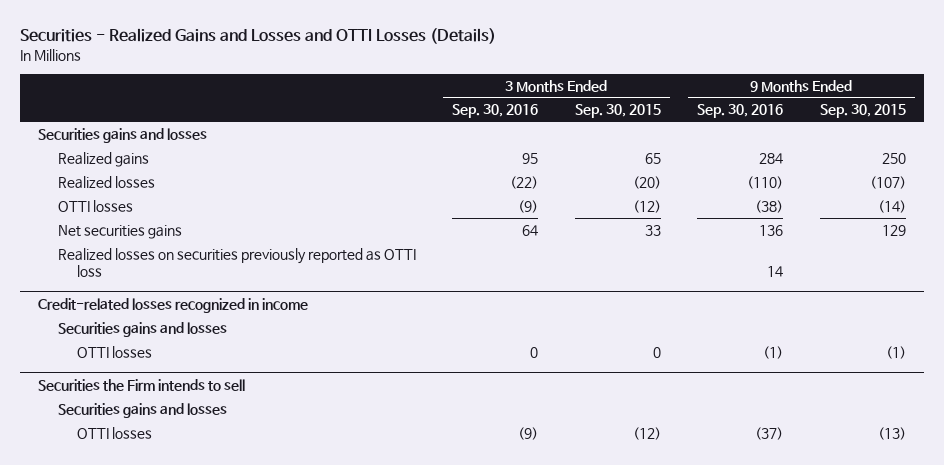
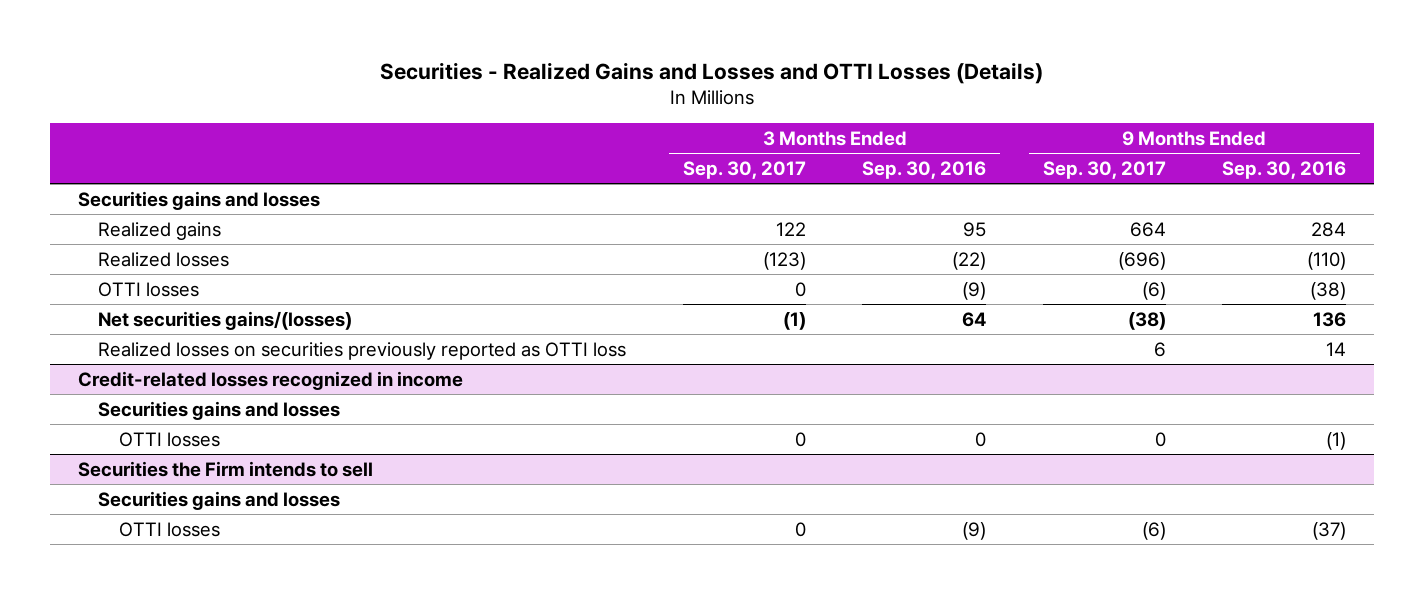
[574,104,661,119] Sep. 30, 2015 -> none
[819,104,906,119] Sep. 30, 2015 -> none
none -> [682,160,806,179] Sep. 30, 2017
none -> [1042,160,1166,179] Sep. 30, 2017
[57,224,182,239] Net securities gains -> [98,310,353,330] Net securities gains/(losses)

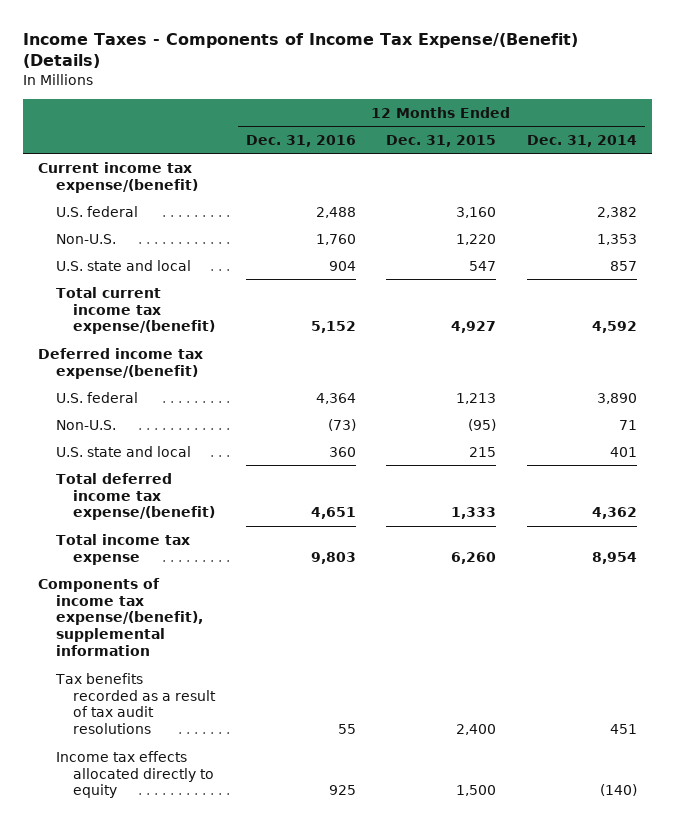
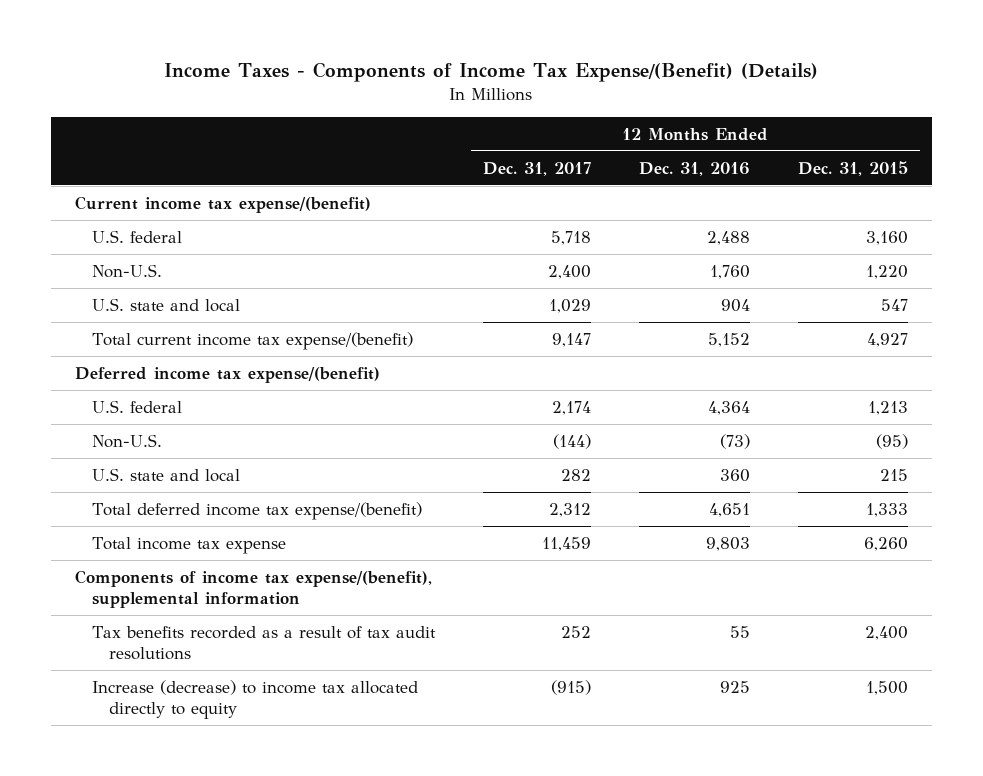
[527,134,638,147] Dec. 31, 2014 -> none
none -> [482,161,591,176] Dec. 31, 2017
[55,750,215,799] Income tax effects allocated directly to equity -> [91,679,418,719] Increase (decrease) to income tax allocated directly to equity

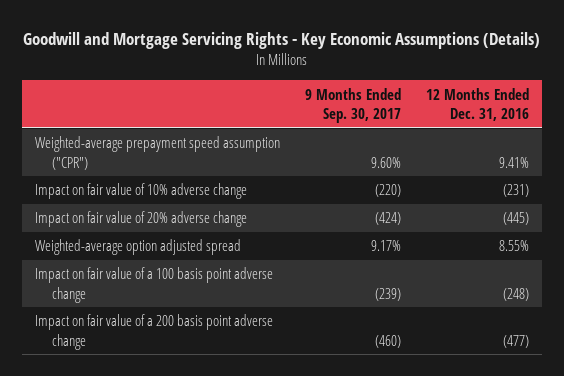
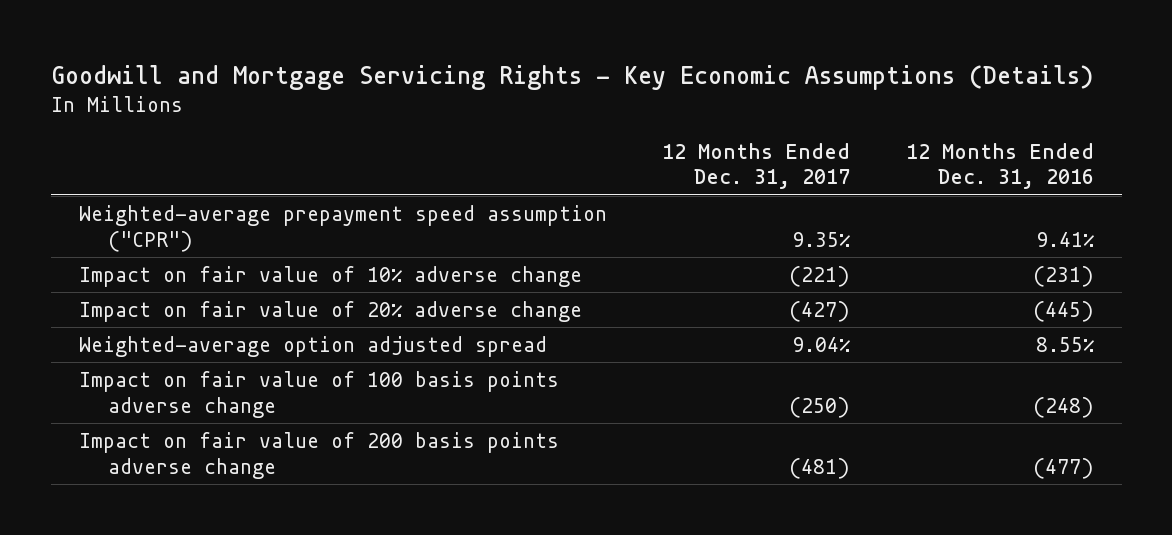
[304,87,401,123] 9 Months Ended Sep. 30, 2017 -> none
none -> [662,142,851,190] 12 Months Ended Dec. 31, 2017
[34,267,273,303] Impact on fair value of a 100 basis point adverse change -> [78,371,559,418] Impact on fair value of 100 basis points adverse change
[34,314,273,350] Impact on fair value of a 200 basis point adverse change -> [78,432,559,479] Impact on fair value of 200 basis points adverse change

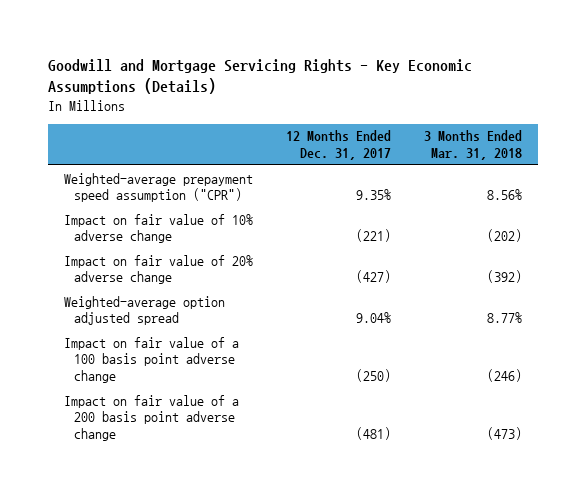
[905,142,1094,190] 12 Months Ended Dec. 31, 2016 -> none
none -> [423,130,522,161] 3 Months Ended Mar. 31, 2018
[78,371,559,418] Impact on fair value of 100 basis points adverse change -> [64,336,240,384] Impact on fair value of a 100 basis point adverse change
[78,432,559,479] Impact on fair value of 200 basis points adverse change -> [64,394,240,442] Impact on fair value of a 200 basis point adverse change

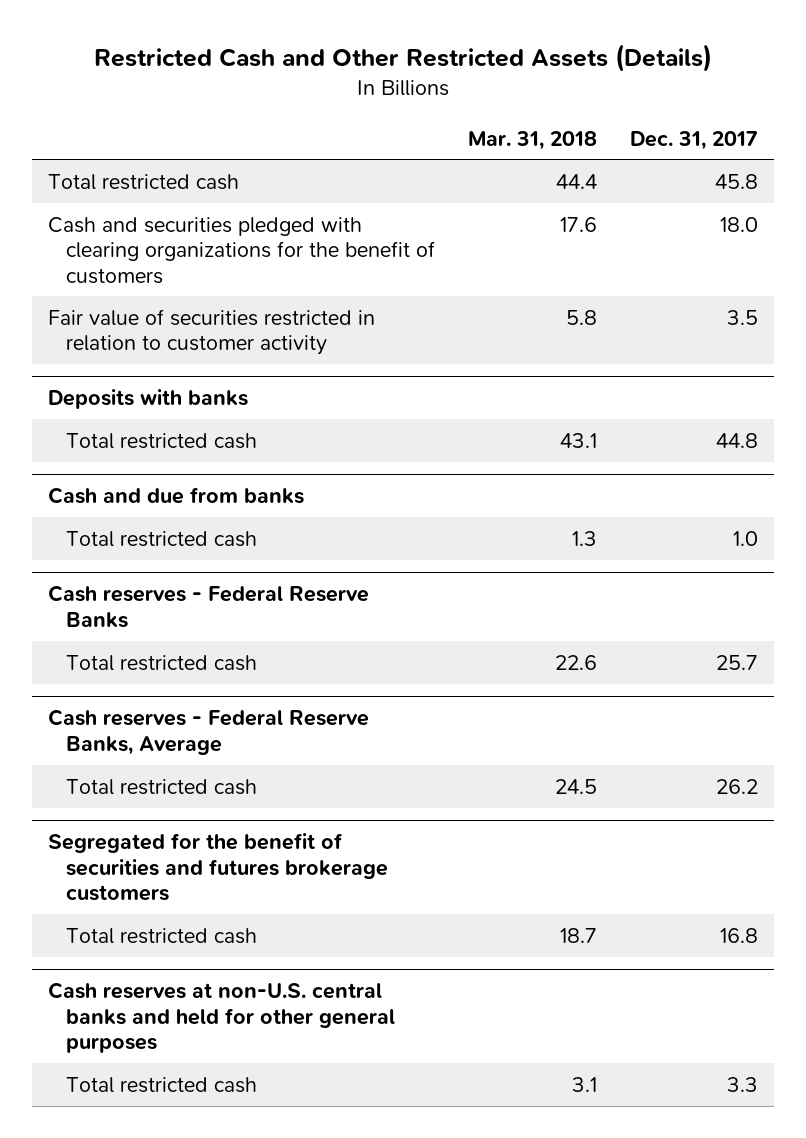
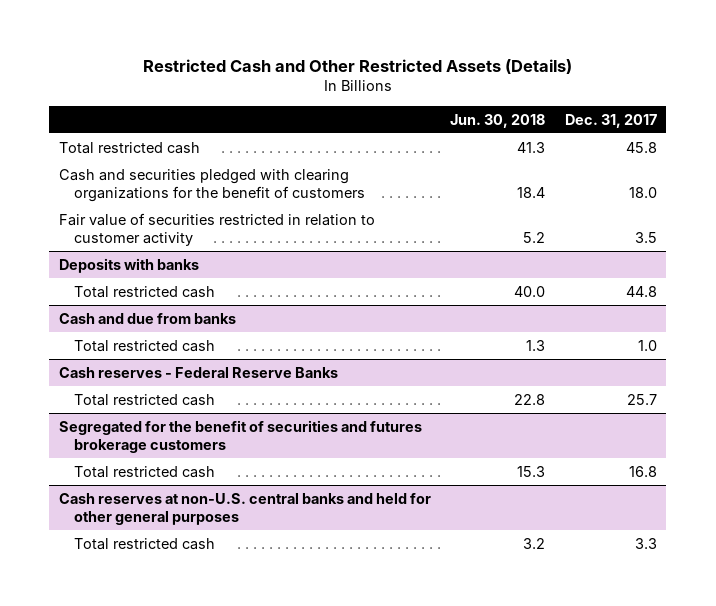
[467,130,597,150] Mar. 31, 2018 -> none
none -> [450,113,546,128] Jun. 30, 2018
[48,709,370,755] Cash reserves - Federal Reserve Banks, Average -> none
[66,778,258,795] Total restricted cash -> none

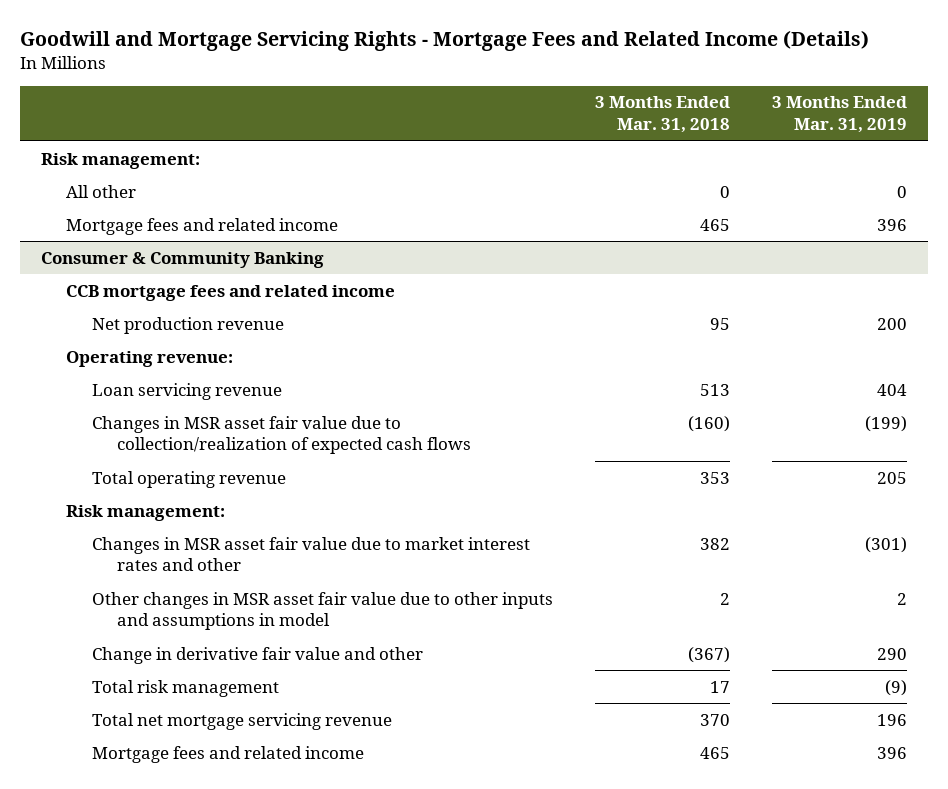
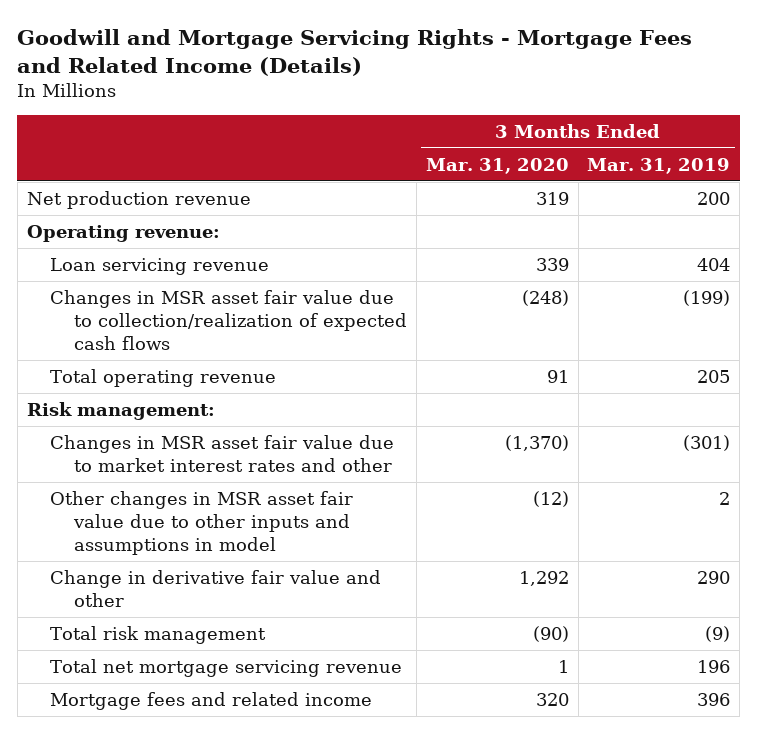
[594,96,730,134] 3 Months Ended Mar. 31, 2018 -> none
none -> [425,157,569,174] Mar. 31, 2020
[40,152,200,169] Risk management: -> none
[66,184,137,198] All other -> none
[66,217,339,235] Mortgage fees and related income -> none
[40,251,324,268] Consumer & Community Banking -> none
[66,284,396,301] CCB mortgage fees and related income -> none

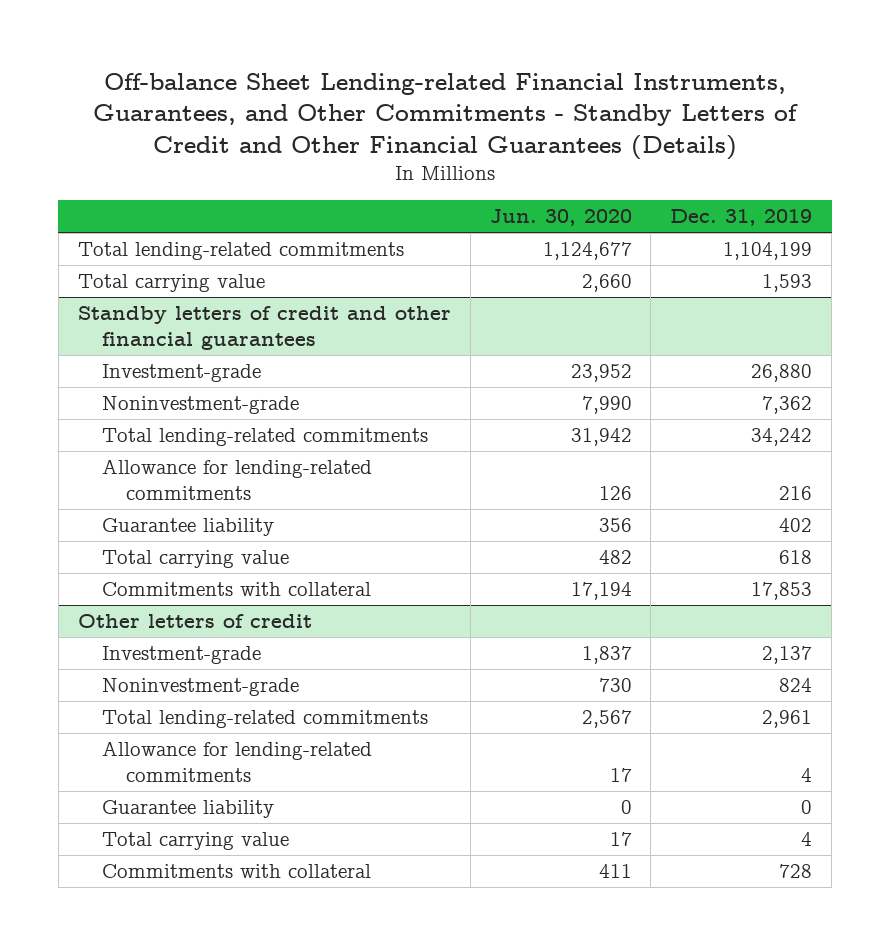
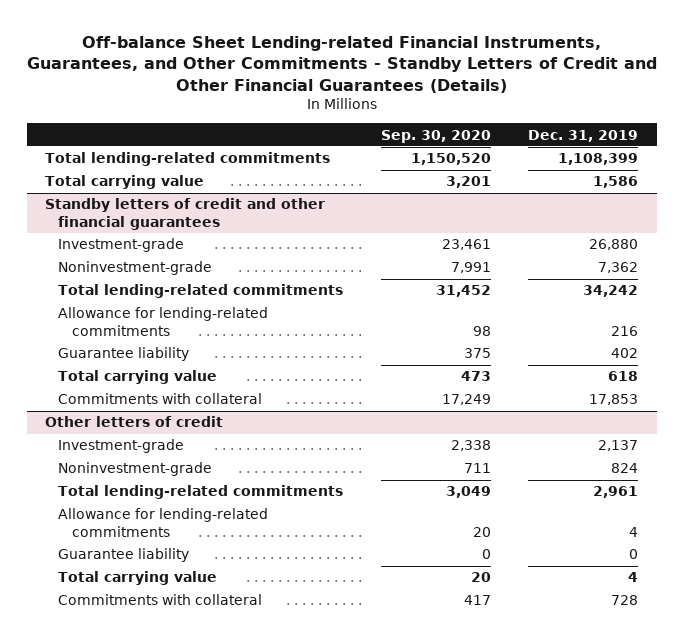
[489,209,632,227] Jun. 30, 2020 -> none
none -> [380,129,491,143] Sep. 30, 2020
[723,242,813,261] 1,104,199 -> [558,153,639,166] 1,108,399
[762,274,813,293] 1,593 -> [593,176,639,189] 1,586

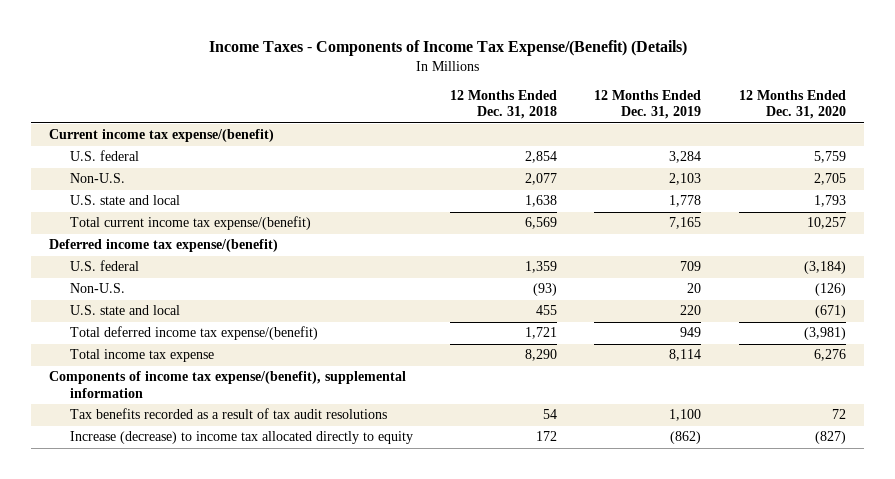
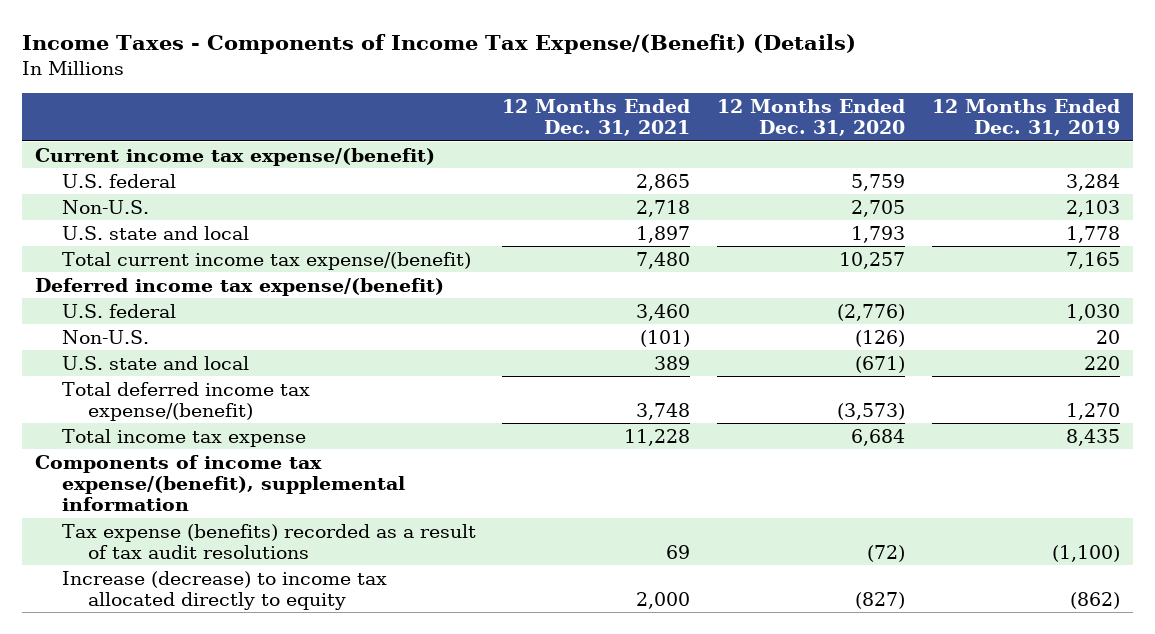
[450,89,558,120] 12 Months Ended Dec. 31, 2018 -> none
none -> [502,98,691,137] 12 Months Ended Dec. 31, 2021
[680,261,702,272] 709 -> [1065,303,1120,321] 1,030
[803,261,846,275] (3,184) -> [836,303,905,321] (2,776)
[680,327,702,338] 949 -> [1065,403,1120,421] 1,270
[803,327,846,341] (3,981) -> [836,403,905,421] (3,573)
[669,349,702,362] 8,114 -> [1065,428,1120,446] 8,435
[813,349,846,362] 6,276 -> [850,428,905,446] 6,684
[70,408,388,420] Tax benefits recorded as a result of tax audit resolutions -> [61,523,476,560] Tax expense (benefits) recorded as a result of tax audit resolutions
[669,409,702,422] 1,100 -> [1051,545,1120,563] (1,100)
[831,409,846,420] 72 -> [866,545,905,563] (72)

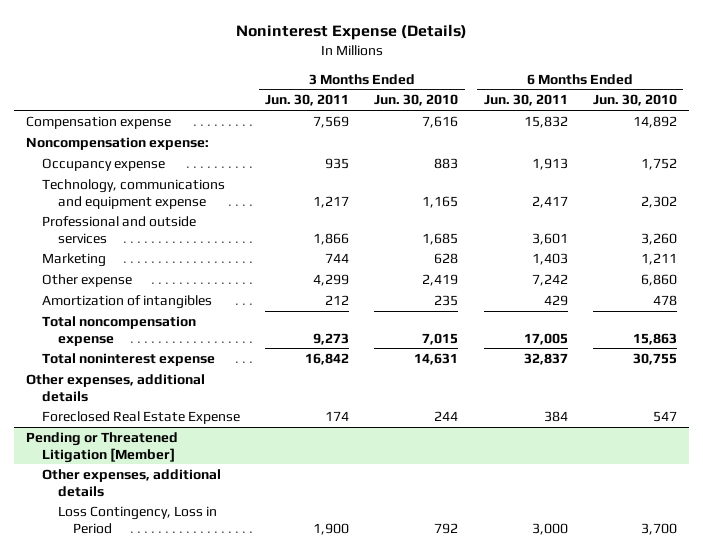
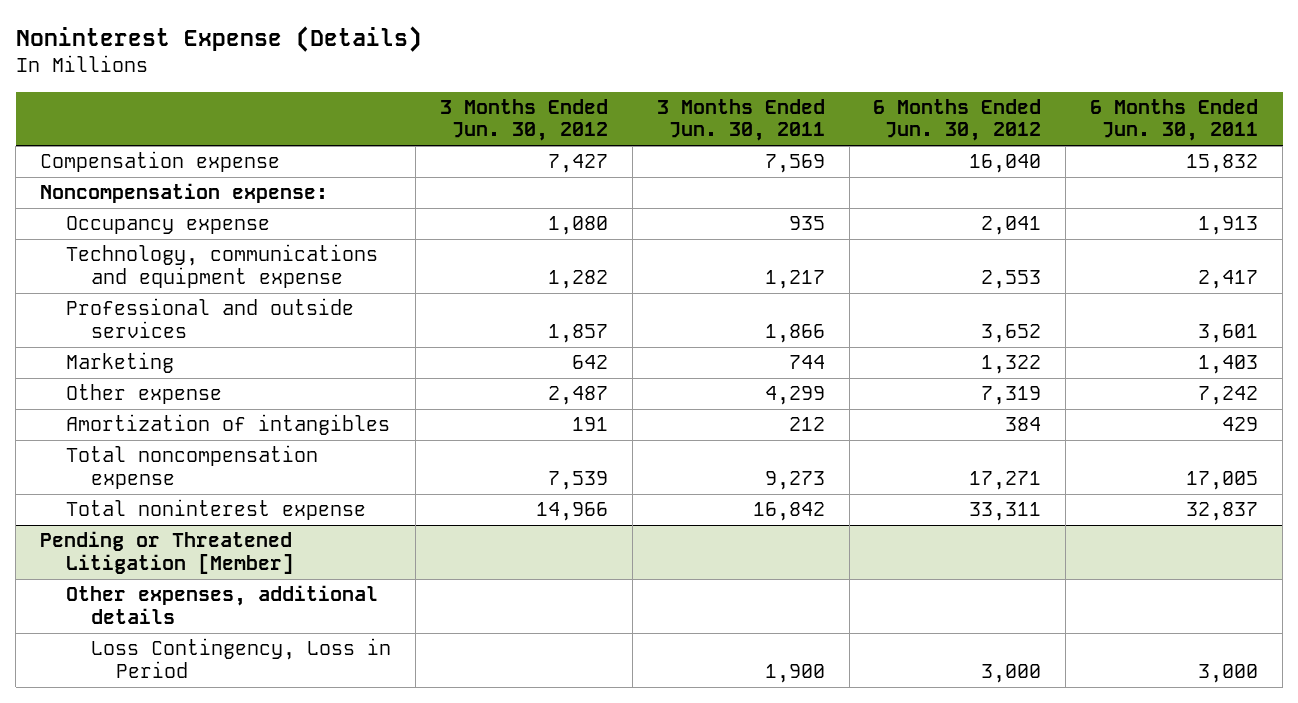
[374,94,459,107] Jun. 30, 2010 -> none
[592,94,677,107] Jun. 30, 2010 -> none
none -> [439,98,608,142] 3 Months Ended Jun. 30, 2012
none -> [873,98,1042,142] 6 Months Ended Jun. 30, 2012
[26,373,206,402] Other expenses, additional details -> none
[42,410,241,424] Foreclosed Real Estate Expense -> none

